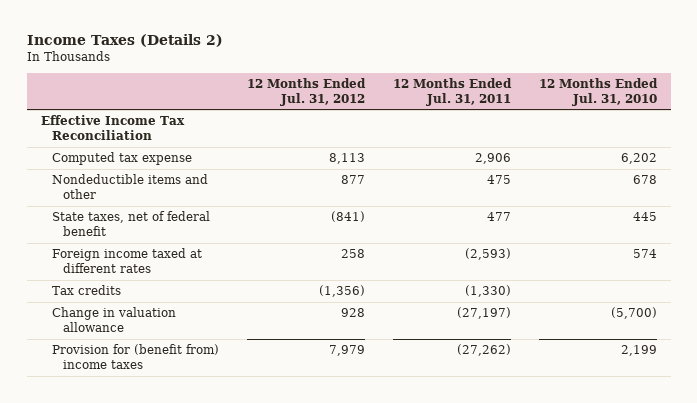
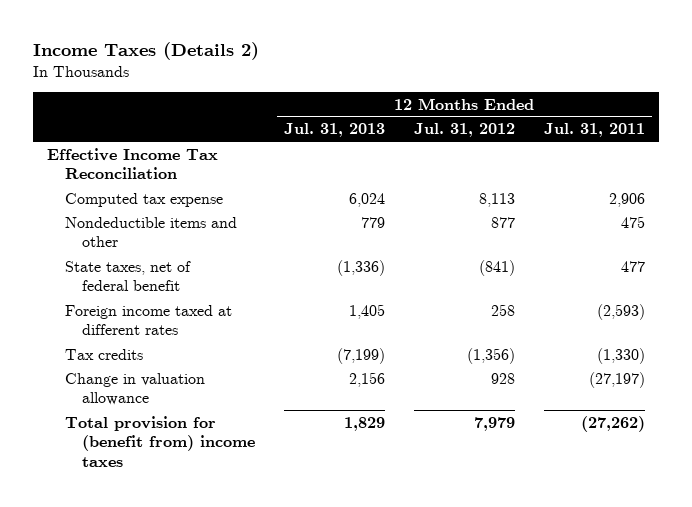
[538,77,658,106] 12 Months Ended Jul. 31, 2010 -> none
none -> [284,123,386,138] Jul. 31, 2013
[51,344,219,370] Provision for (benefit from) income taxes -> [64,415,256,468] Total provision for (benefit from) income taxes

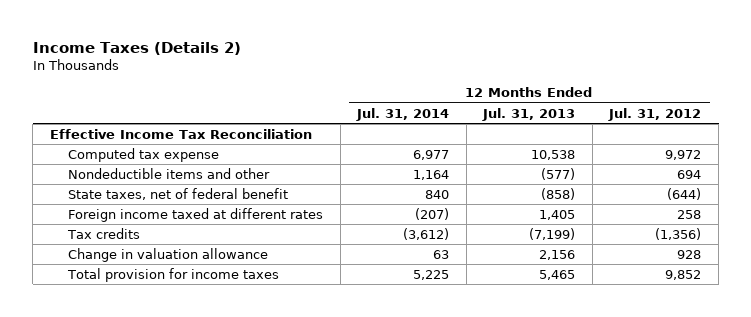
[543,123,645,138] Jul. 31, 2011 -> none
none -> [356,107,450,121] Jul. 31, 2014
[349,192,386,207] 6,024 -> [531,149,576,160] 10,538
[478,192,515,207] 8,113 -> [665,149,702,160] 9,972
[361,216,386,228] 779 -> [541,167,576,180] (577)
[490,216,515,228] 877 -> [677,169,702,179] 694
[337,259,386,276] (1,336) -> [541,187,576,200] (858)
[478,259,515,276] (841) -> [667,187,702,200] (644)
[64,415,256,468] Total provision for (benefit from) income taxes -> [67,267,280,282] Total provision for income taxes
[344,416,386,431] 1,829 -> [539,269,576,280] 5,465
[473,416,515,431] 7,979 -> [665,269,702,280] 9,852

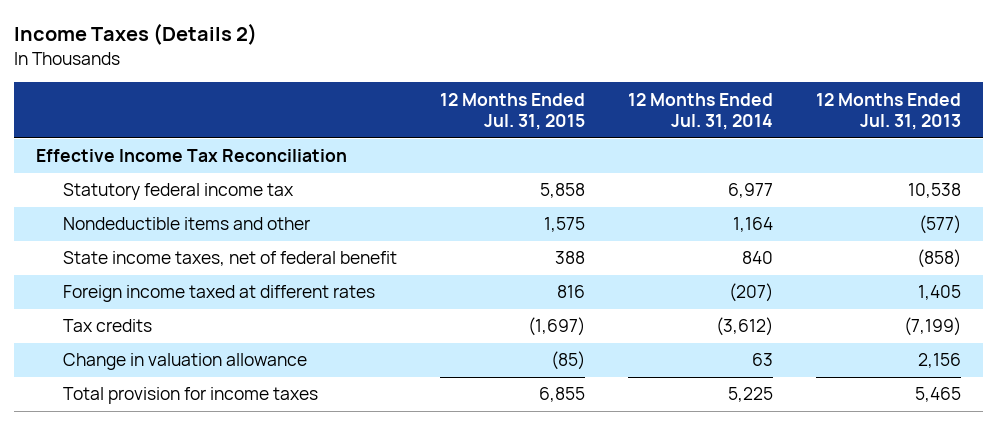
[608,107,702,121] Jul. 31, 2012 -> none
none -> [439,92,585,130] 12 Months Ended Jul. 31, 2015
[68,147,220,162] Computed tax expense -> [62,183,294,201] Statutory federal income tax
[68,187,289,200] State taxes, net of federal benefit -> [62,251,397,267] State income taxes, net of federal benefit

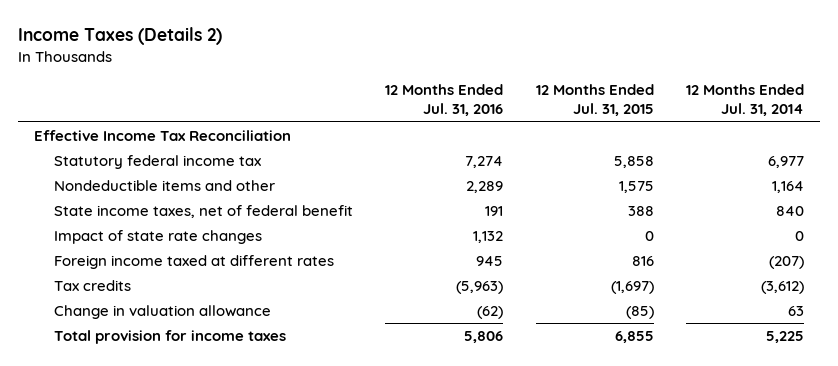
[816,92,962,130] 12 Months Ended Jul. 31, 2013 -> none
none -> [385,83,504,117] 12 Months Ended Jul. 31, 2016
none -> [54,229,263,244] Impact of state rate changes

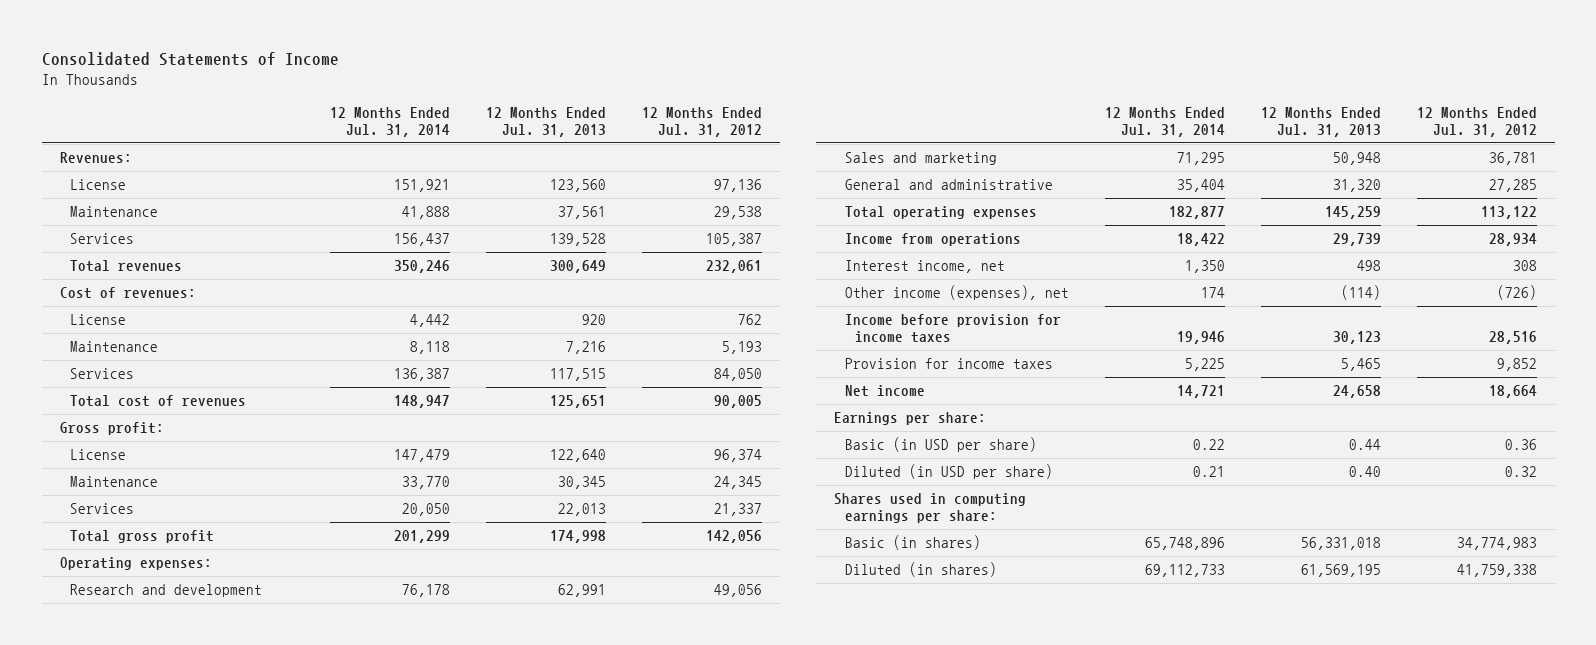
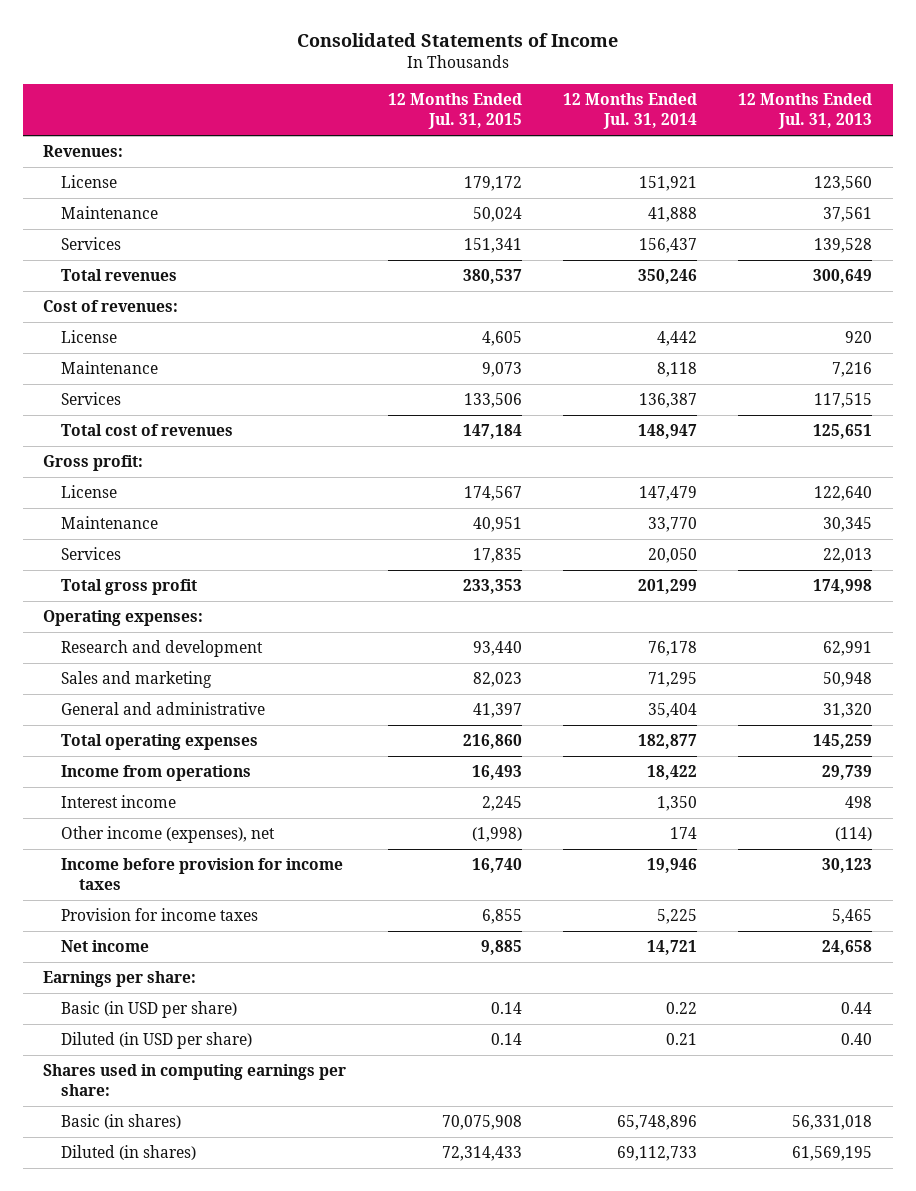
[642,106,763,137] 12 Months Ended Jul. 31, 2012 -> none
none -> [387,93,522,130] 12 Months Ended Jul. 31, 2015
[844,260,1005,274] Interest income, net -> [61,795,177,809] Interest income

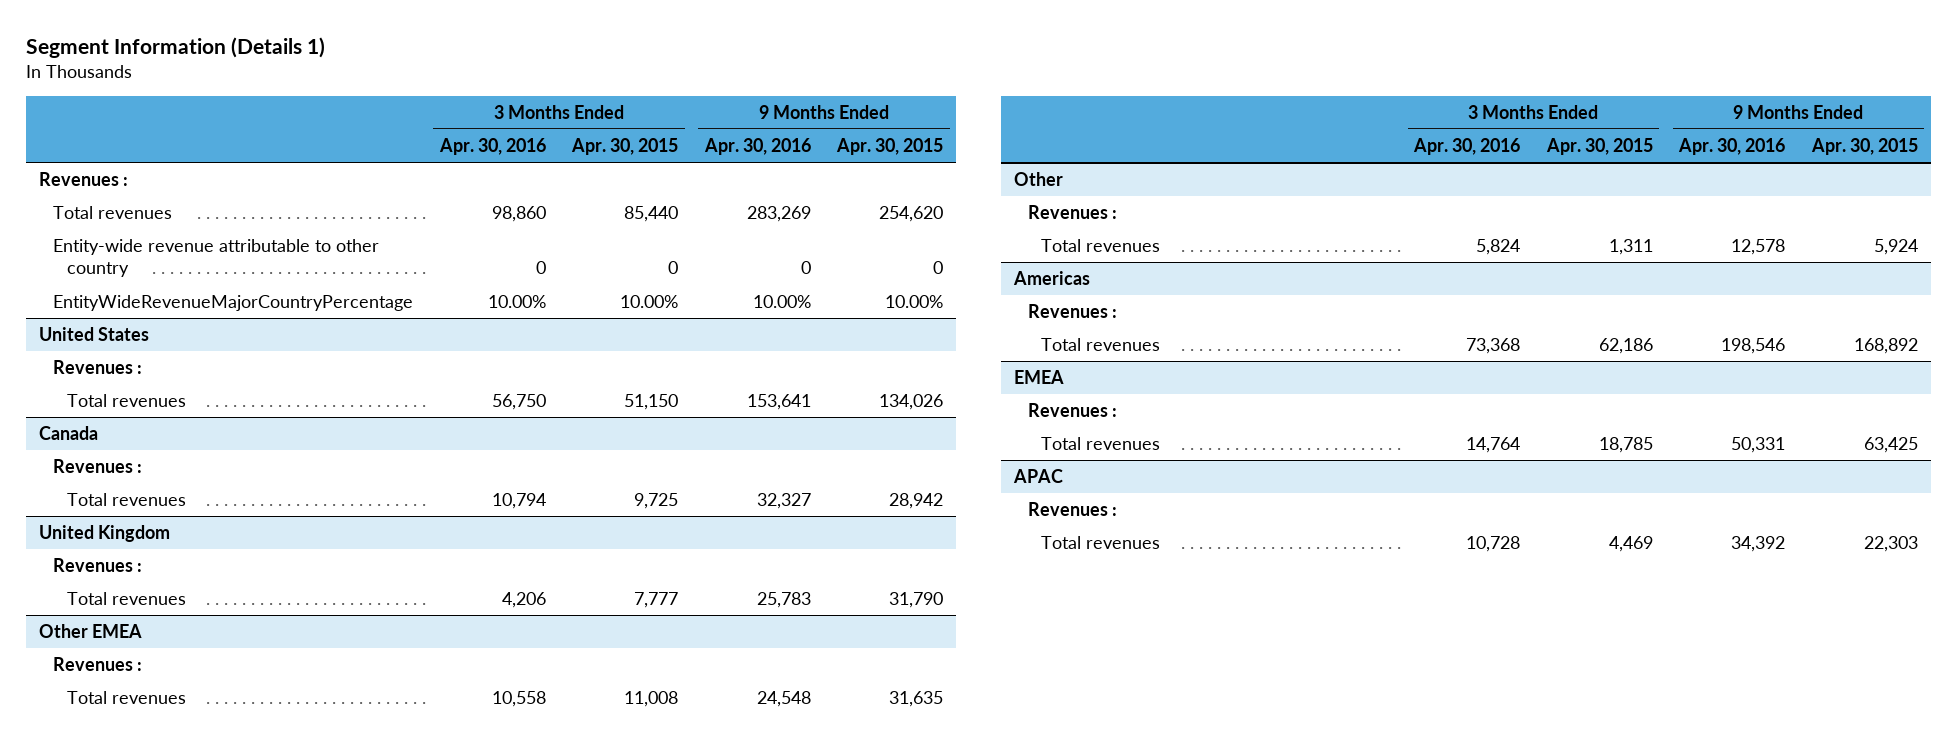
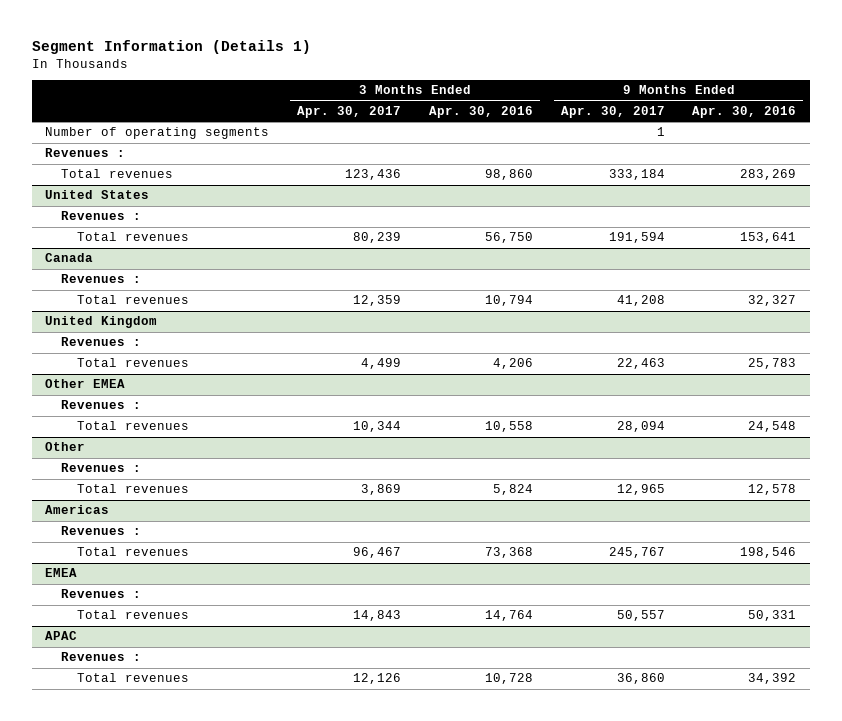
[571,138,679,156] Apr. 30, 2015 -> none
[836,138,944,156] Apr. 30, 2015 -> none
none -> [297,105,402,118] Apr. 30, 2017
none -> [560,105,665,118] Apr. 30, 2017
none -> [45,127,270,140] Number of operating segments
[53,239,380,278] Entity-wide revenue attributable to other country -> none
[53,295,414,312] EntityWideRevenueMajorCountryPercentage -> none

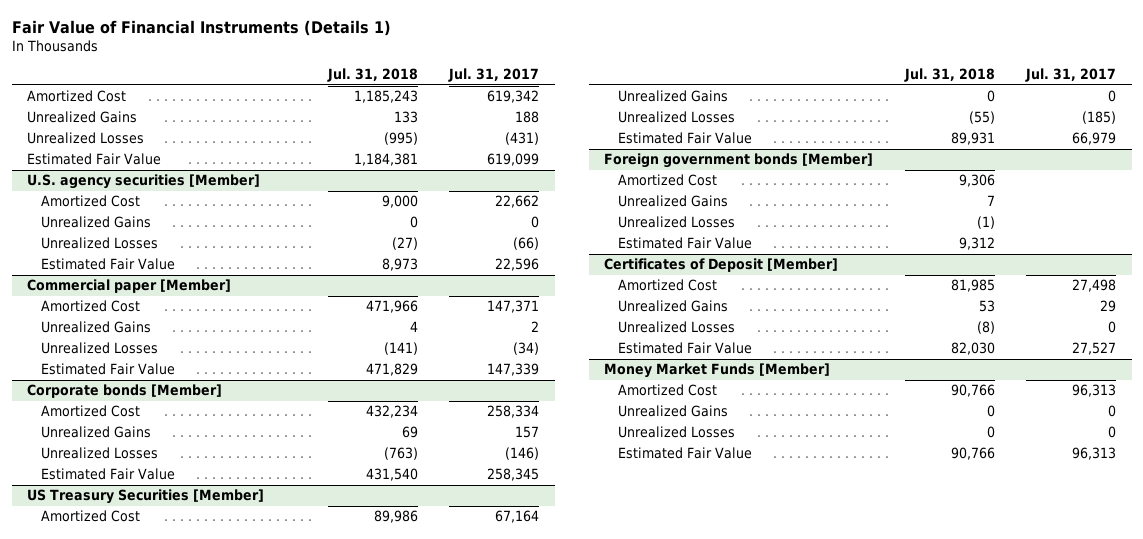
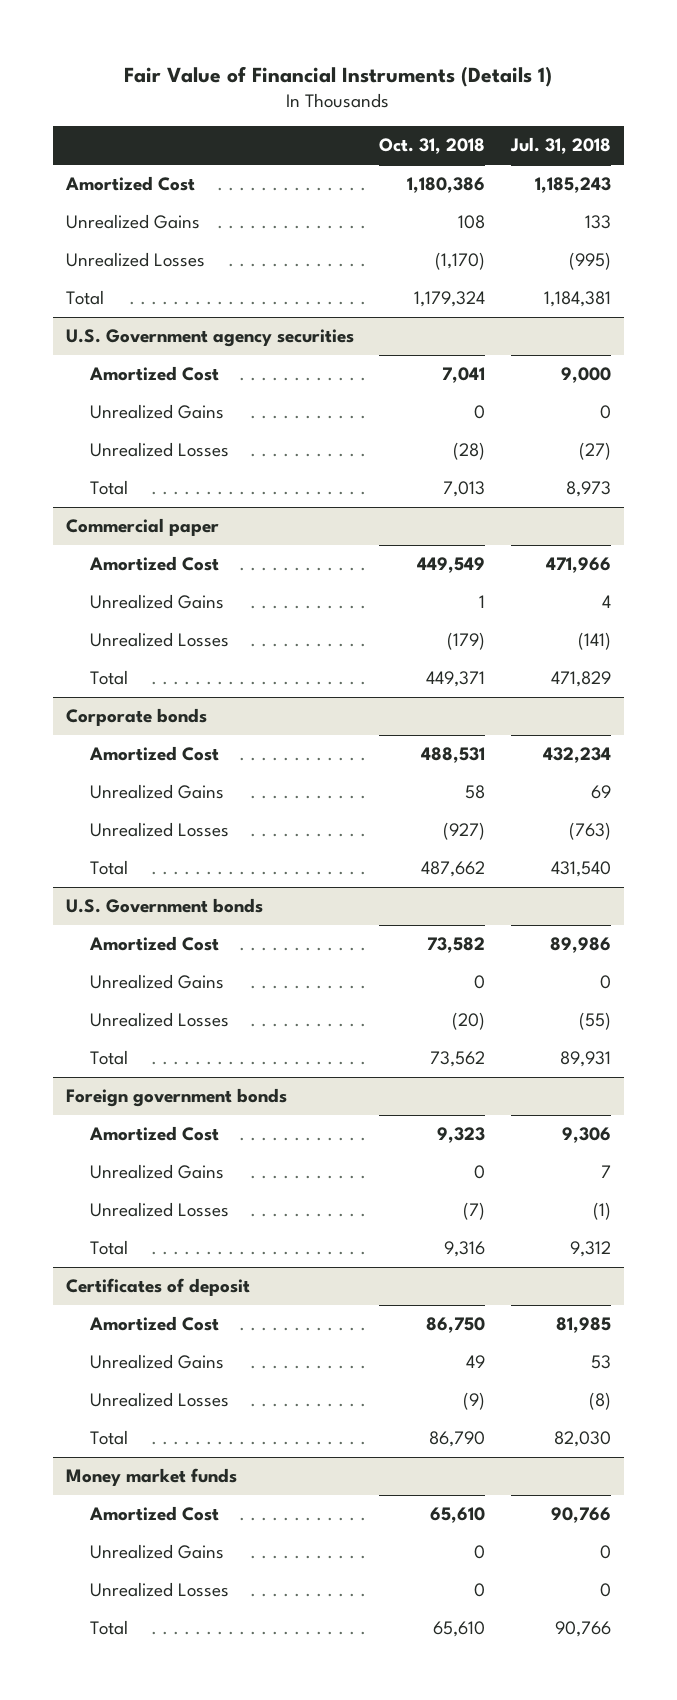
[448,68,540,83] Jul. 31, 2017 -> none
none -> [379,138,486,155] Oct. 31, 2018
[27,153,162,166] Estimated Fair Value -> [65,290,104,306] Total
[27,174,261,190] U.S. agency securities [Member] -> [65,329,354,348] U.S. Government agency securities
[41,258,176,271] Estimated Fair Value -> [89,480,128,496] Total
[27,279,232,294] Commercial paper [Member] -> [65,518,219,537] Commercial paper
[41,363,176,376] Estimated Fair Value -> [89,670,128,686] Total
[27,384,223,399] Corporate bonds [Member] -> [65,708,207,727] Corporate bonds
[41,468,176,481] Estimated Fair Value -> [89,860,128,876] Total
[27,489,265,505] US Treasury Securities [Member] -> [65,898,263,914] U.S. Government bonds
[618,132,753,145] Estimated Fair Value -> [89,1050,128,1066] Total
[604,153,874,169] Foreign government bonds [Member] -> [65,1088,287,1108] Foreign government bonds
[618,237,753,250] Estimated Fair Value -> [89,1240,128,1256] Total
[604,258,839,273] Certificates of Deposit [Member] -> [65,1278,250,1297] Certificates of deposit
[618,342,753,355] Estimated Fair Value -> [89,1430,128,1446] Total
[604,363,831,379] Money Market Funds [Member] -> [65,1468,237,1487] Money market funds
[618,447,753,460] Estimated Fair Value -> [89,1620,128,1636] Total

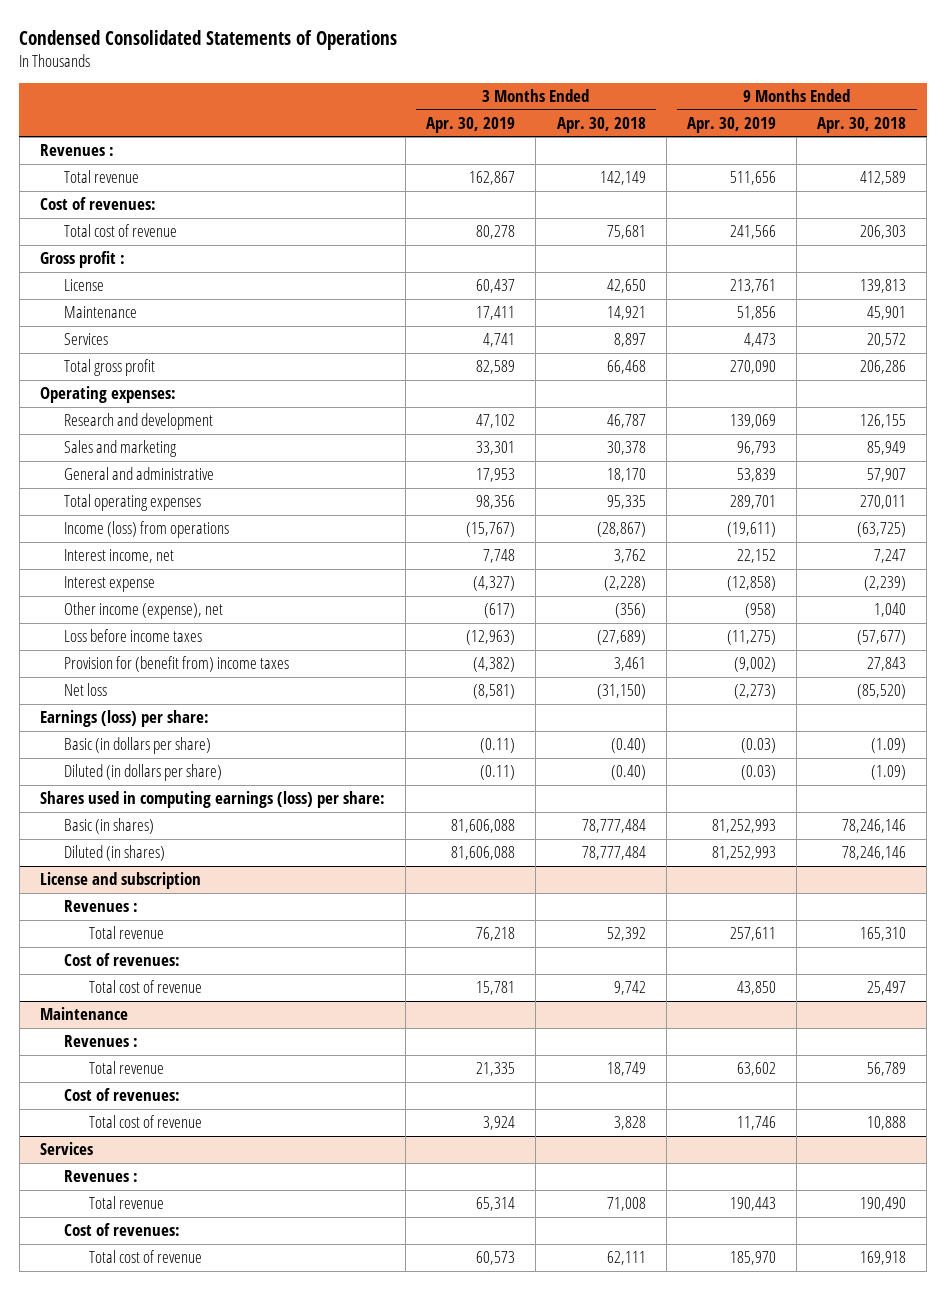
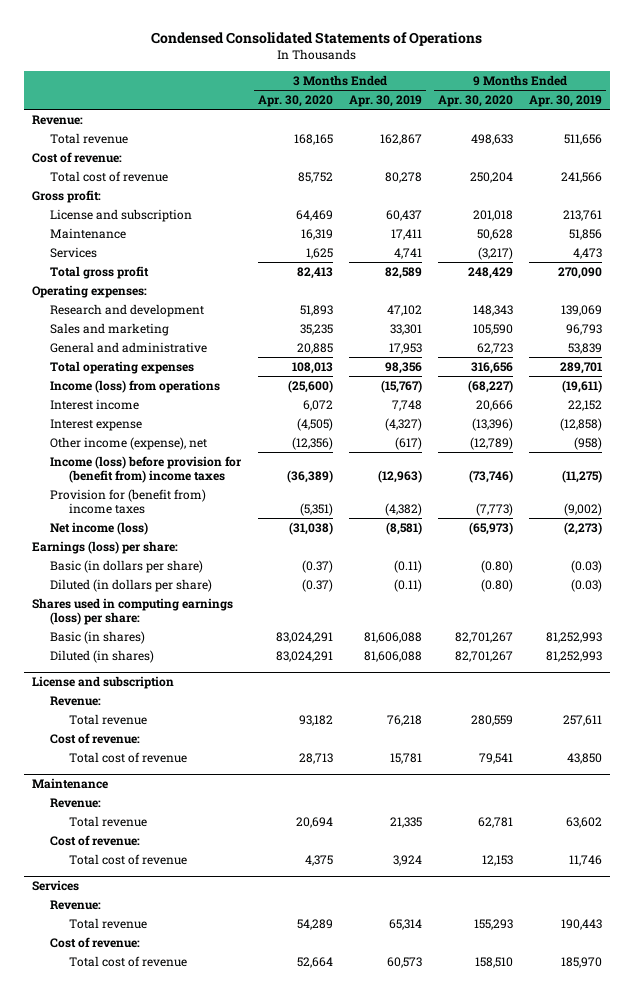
[556,116,646,133] Apr. 30, 2018 -> none
[817,116,907,133] Apr. 30, 2018 -> none
none -> [257,95,333,108] Apr. 30, 2020
none -> [437,95,513,108] Apr. 30, 2020
[39,144,114,157] Revenues : -> [32,114,84,125] Revenue:
[39,197,156,211] Cost of revenues: -> [32,151,123,163] Cost of revenue:
[39,251,125,269] Gross profit : -> [32,189,102,203] Gross profit:
[64,279,105,292] License -> [50,208,193,222] License and subscription
[64,549,175,564] Interest income, net -> [50,398,140,410] Interest income
[64,629,203,643] Loss before income taxes -> [50,455,243,483] Income (loss) before provision for (benefit from) income taxes
[64,683,108,697] Net loss -> [50,521,149,535] Net income (loss)
[64,900,139,913] Revenues : -> [50,695,102,706] Revenue:
[64,953,181,967] Cost of revenues: -> [50,732,141,744] Cost of revenue:
[64,1035,139,1048] Revenues : -> [50,797,102,808] Revenue:
[64,1088,181,1102] Cost of revenues: -> [50,834,141,846] Cost of revenue:
[64,1170,139,1183] Revenues : -> [50,899,102,910] Revenue:
[64,1223,181,1237] Cost of revenues: -> [50,936,141,948] Cost of revenue:

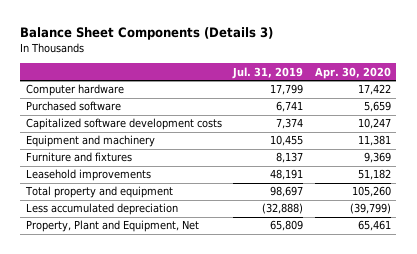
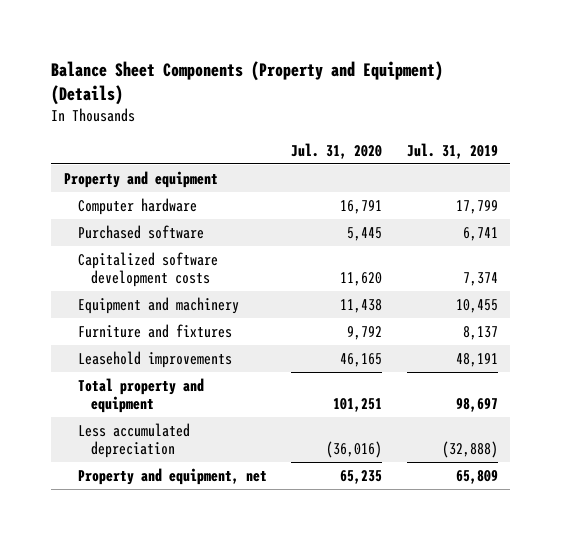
[20,27,274,41] Balance Sheet Components (Details 3) -> [51,60,444,105] Balance Sheet Components (Property and Equipment) (Details)
[314,66,391,79] Apr. 30, 2020 -> none
none -> [291,142,383,159] Jul. 31, 2020
none -> [63,170,218,188] Property and equipment
[25,220,199,233] Property, Plant and Equipment, Net -> [77,467,267,485] Property and equipment, net

